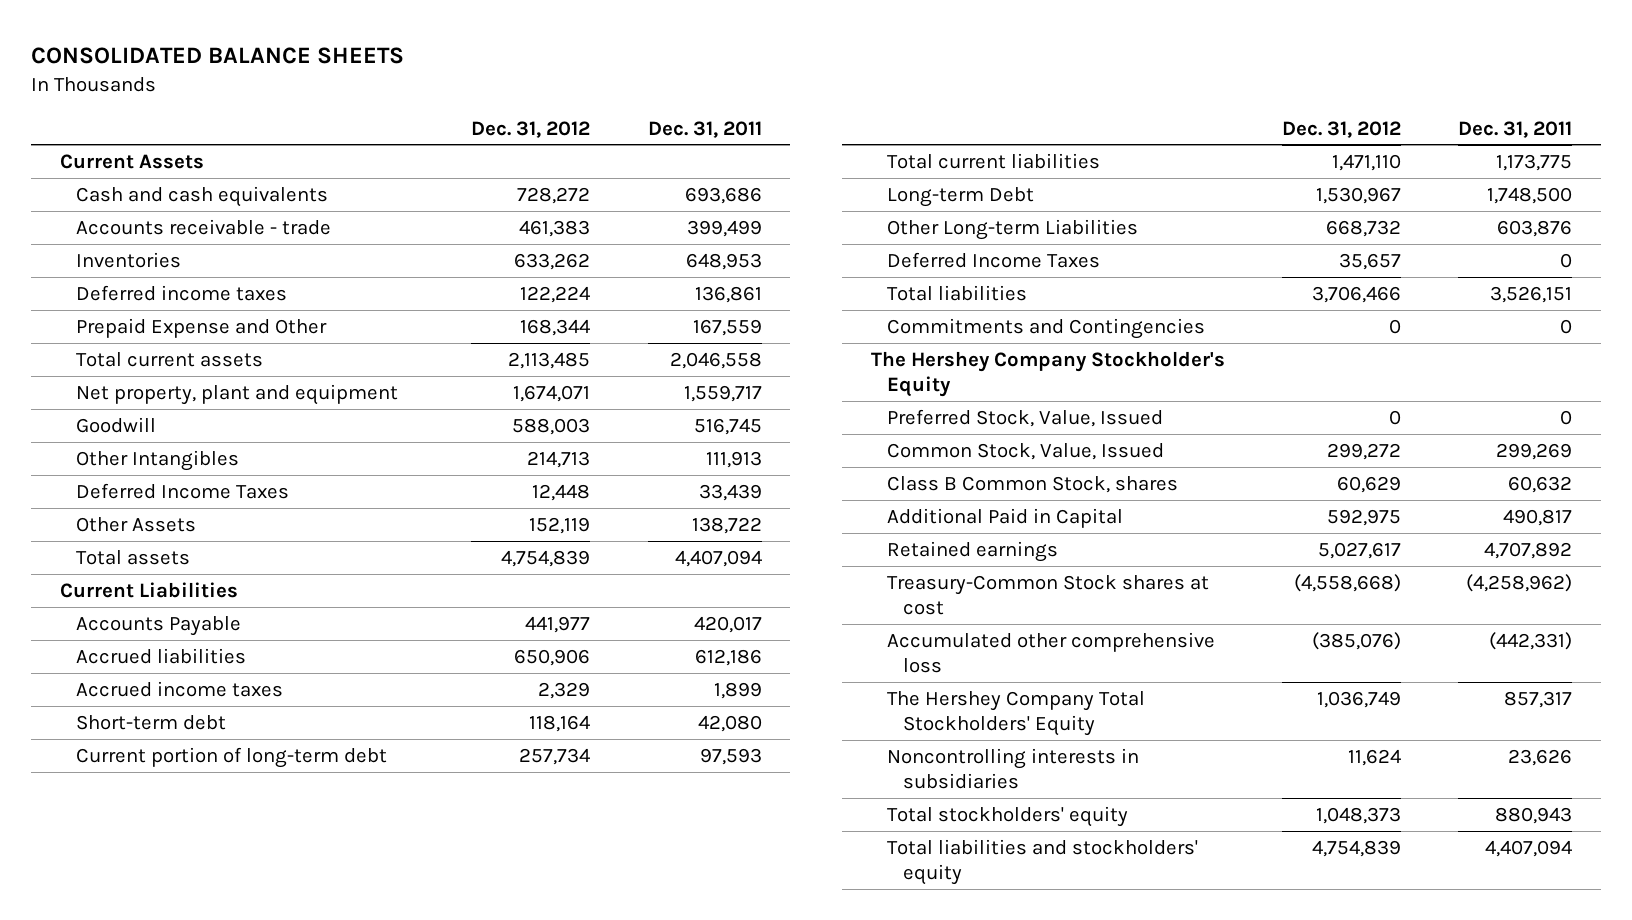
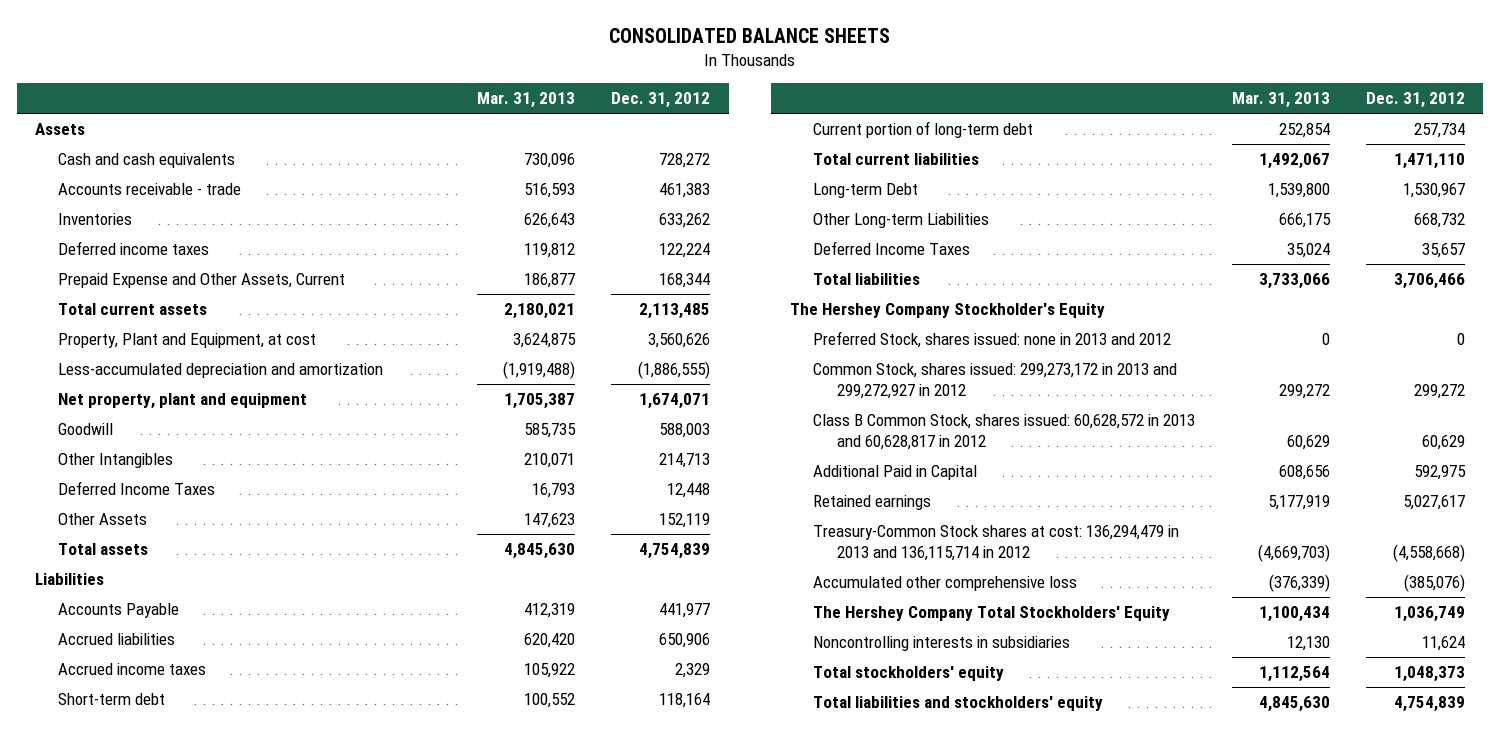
[647,120,762,138] Dec. 31, 2011 -> none
none -> [476,92,575,109] Mar. 31, 2013
[60,153,205,169] Current Assets -> [34,123,85,136] Assets
[76,317,328,338] Prepaid Expense and Other -> [58,273,346,289] Prepaid Expense and Other Assets, Current
none -> [58,333,317,349] Property, Plant and Equipment, at cost
none -> [58,363,384,379] Less-accumulated depreciation and amortization
[60,581,239,598] Current Liabilities -> [34,573,104,586] Liabilities
[886,317,1205,339] Commitments and Contingencies -> none
[886,408,1163,427] Preferred Stock, Value, Issued -> [813,331,1172,349] Preferred Stock, shares issued: none in 2013 and 2012
[886,442,1164,460] Common Stock, Value, Issued -> [813,363,1178,399] Common Stock, shares issued: 299,273,172 in 2013 and 299,272,927 in 2012
[886,475,1178,493] Class B Common Stock, shares -> [813,414,1196,450] Class B Common Stock, shares issued: 60,628,572 in 2013 and 60,628,817 in 2012
[886,574,1209,615] Treasury-Common Stock shares at cost -> [813,525,1180,561] Treasury-Common Stock shares at cost: 136,294,479 in 2013 and 136,115,714 in 2012

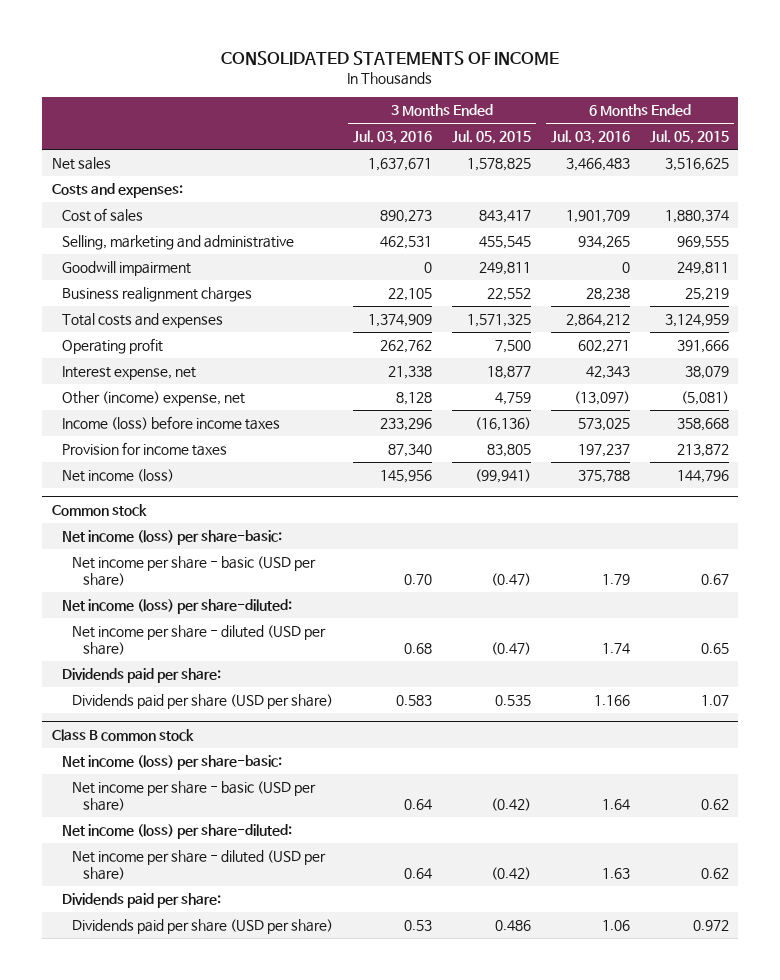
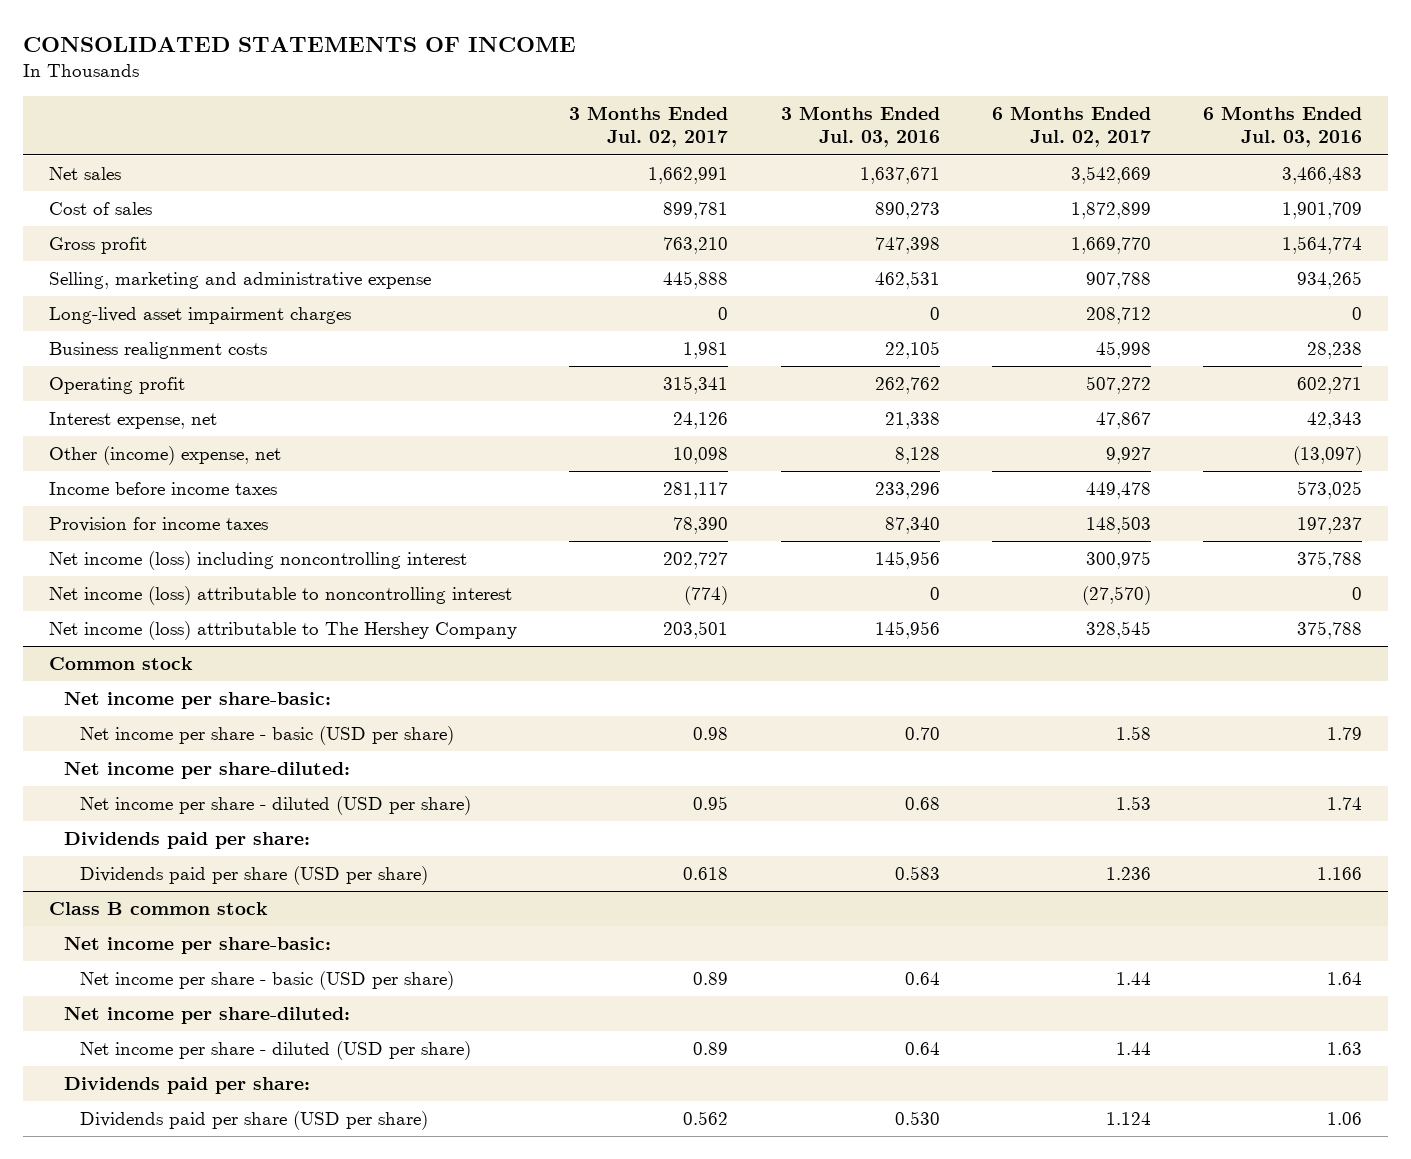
[452,130,532,145] Jul. 05, 2015 -> none
[649,130,729,145] Jul. 05, 2015 -> none
none -> [569,105,729,148] 3 Months Ended Jul. 02, 2017
none -> [991,105,1151,148] 6 Months Ended Jul. 02, 2017
[51,183,183,199] Costs and expenses: -> none
[62,261,192,277] Goodwill impairment -> none
[62,313,224,329] Total costs and expenses -> none
none -> [49,237,148,255] Gross profit
[62,235,295,251] Selling, marketing and administrative -> [49,272,432,290] Selling, marketing and administrative expense
none -> [49,307,352,325] Long-lived asset impairment charges
[62,287,253,303] Business realignment charges -> [49,342,268,360] Business realignment costs
[62,416,281,431] Income (loss) before income taxes -> [49,482,278,496] Income before income taxes
none -> [49,551,468,571] Net income (loss) including noncontrolling interest
none -> [49,586,513,606] Net income (loss) attributable to noncontrolling interest
[62,469,175,483] Net income (loss) -> [49,621,518,641] Net income (loss) attributable to The Hershey Company
[62,530,283,546] Net income (loss) per share-basic: -> [64,692,332,710] Net income per share-basic:
[62,599,293,615] Net income (loss) per share-diluted: -> [64,762,351,780] Net income per share-diluted:
[62,755,283,771] Net income (loss) per share-basic: -> [64,937,332,955] Net income per share-basic:
[62,824,293,840] Net income (loss) per share-diluted: -> [64,1007,351,1025] Net income per share-diluted:
[404,920,433,932] 0.53 -> [894,1111,940,1126] 0.530

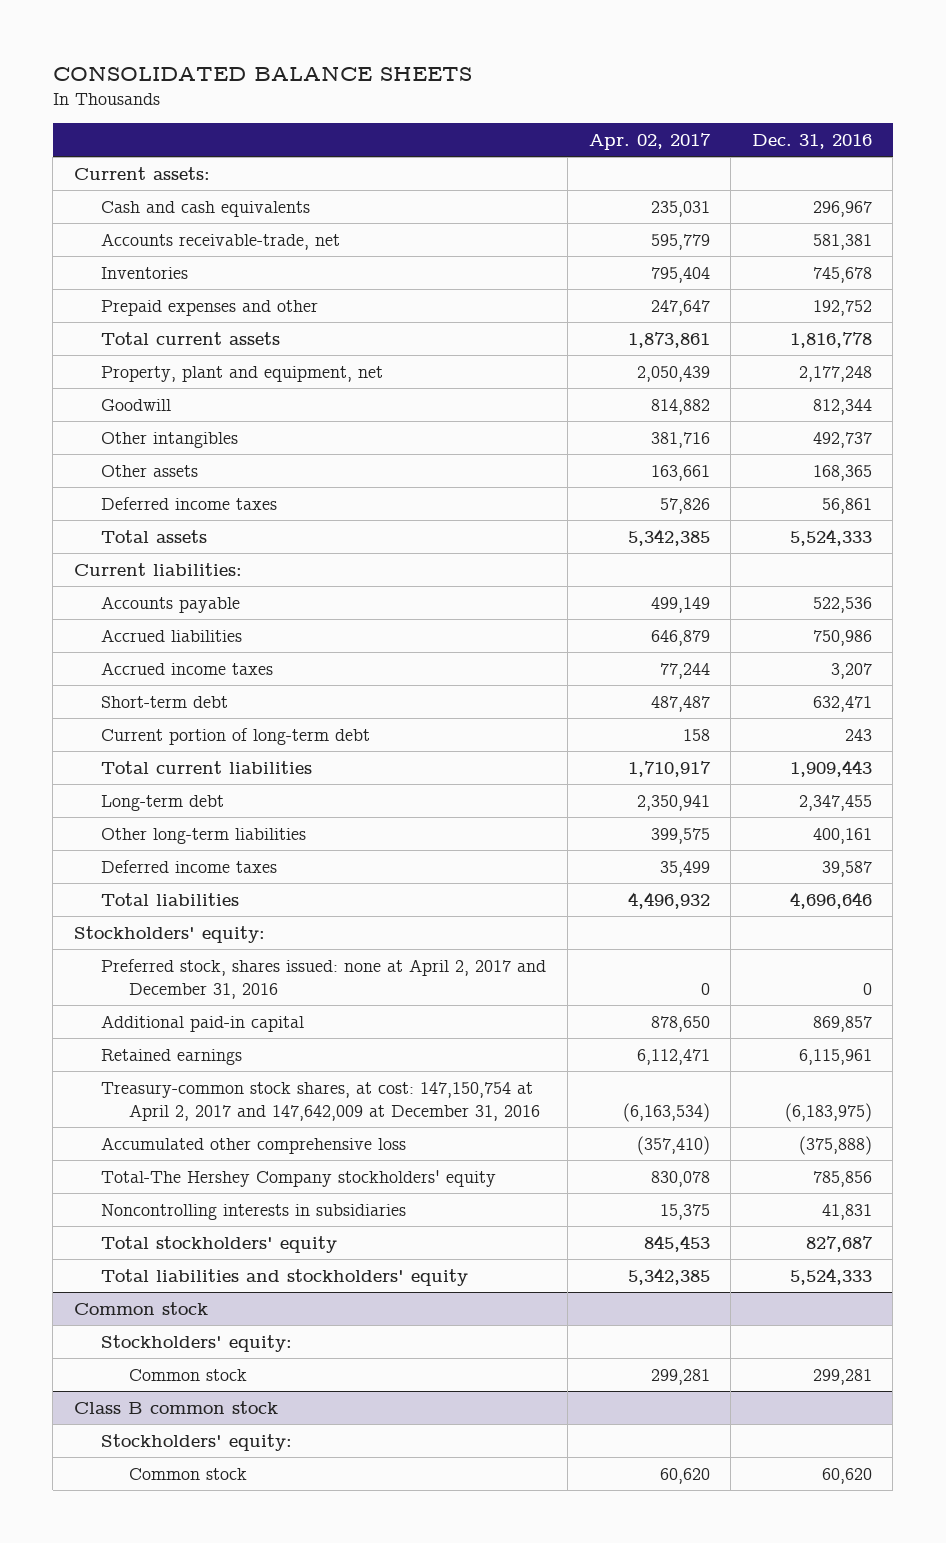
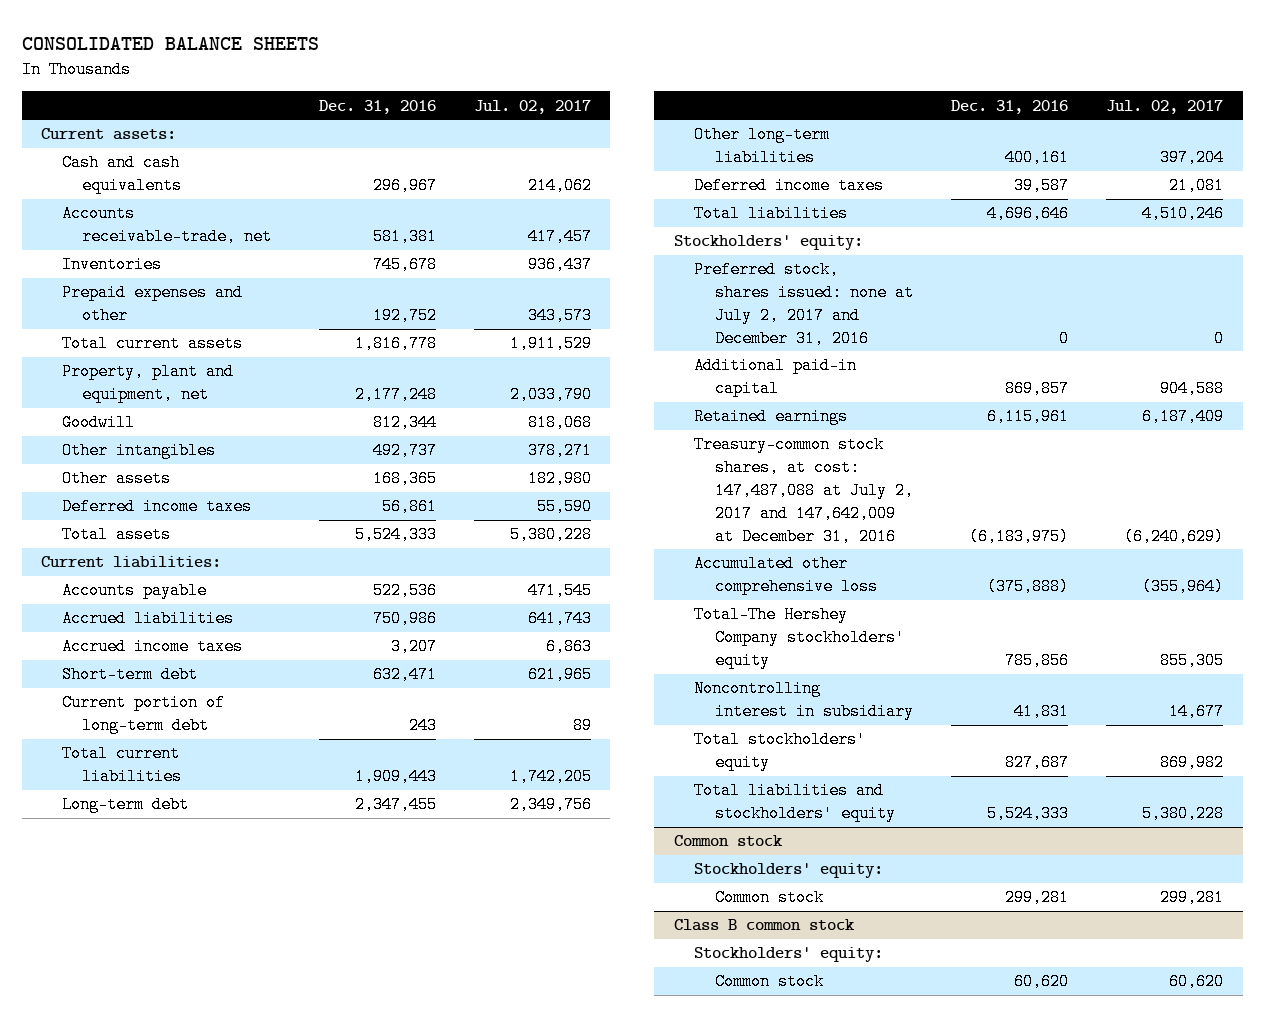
[588,133,711,151] Apr. 02, 2017 -> none
none -> [474,99,592,114] Jul. 02, 2017
[101,958,547,999] Preferred stock, shares issued: none at April 2, 2017 and December 31, 2016 -> [694,261,914,347] Preferred stock, shares issued: none at July 2, 2017 and December 31, 2016
[101,1081,540,1121] Treasury-common stock shares, at cost: 147,150,754 at April 2, 2017 and 147,642,009 at December 31, 2016 -> [694,436,914,545] Treasury-common stock shares, at cost: 147,487,088 at July 2, 2017 and 147,642,009 at December 31, 2016
[101,1203,407,1220] Noncontrolling interests in subsidiaries -> [694,680,914,721] Noncontrolling interest in subsidiary

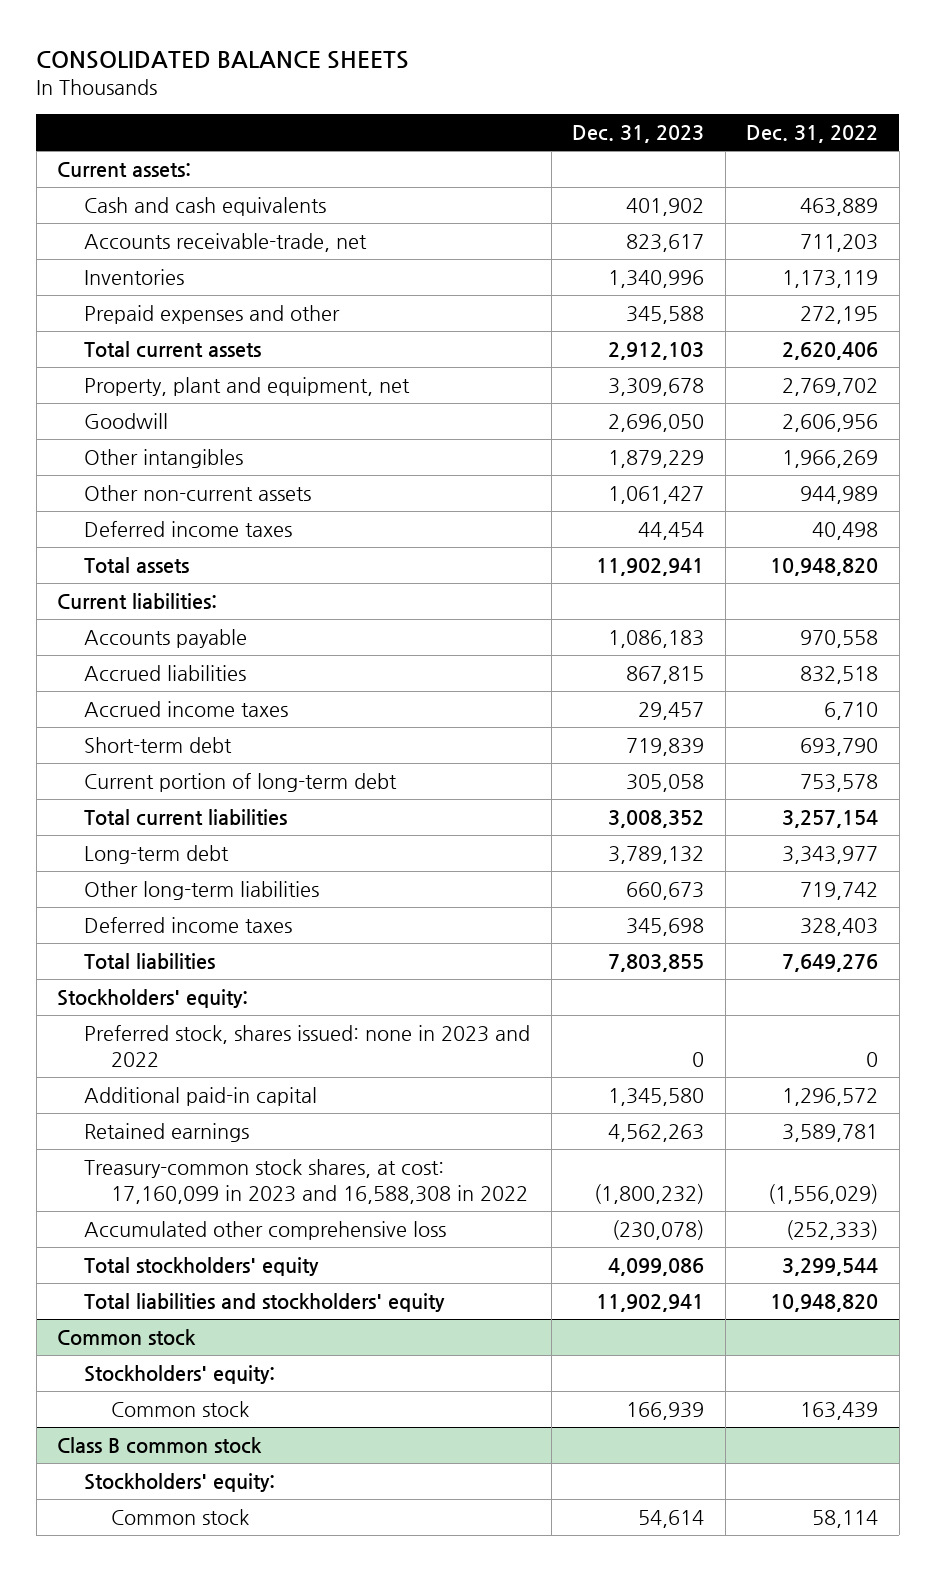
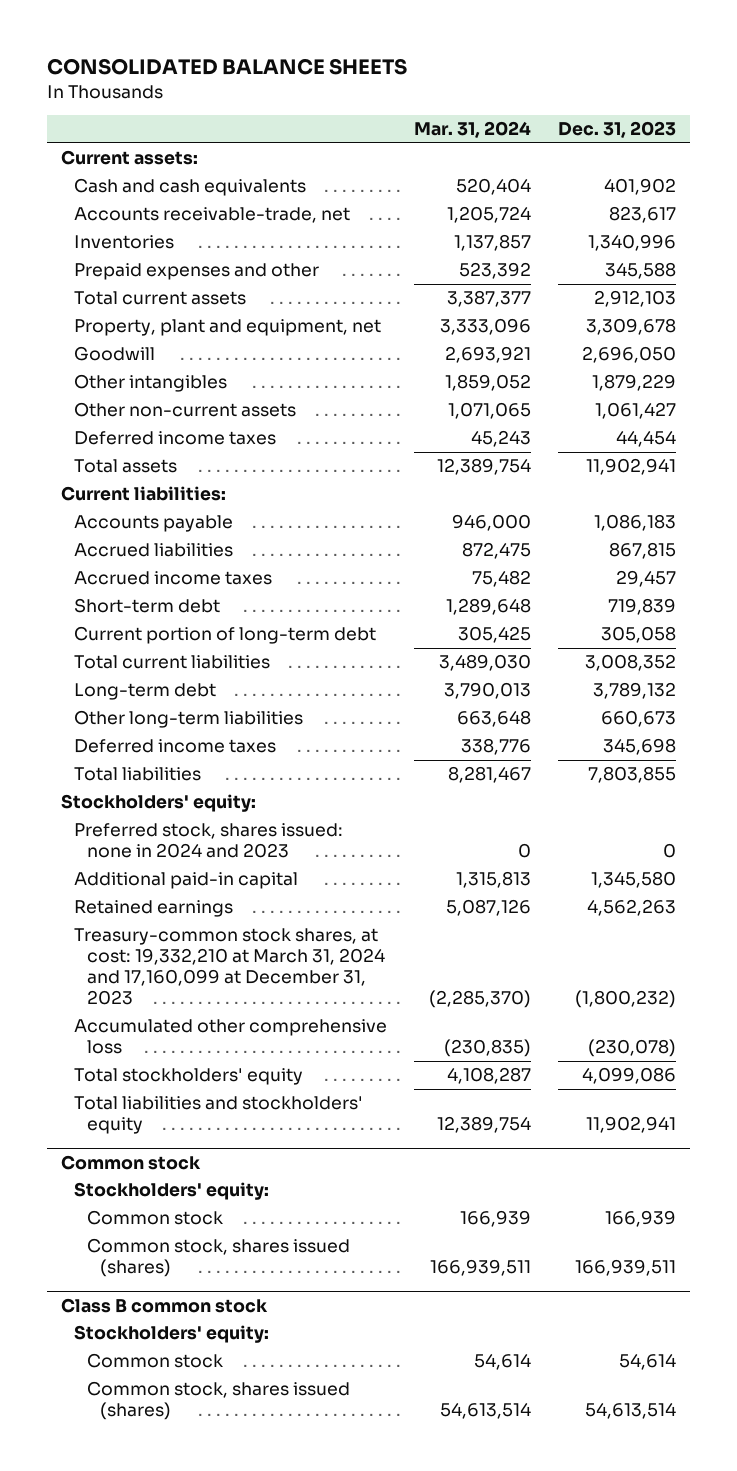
[746,125,879,144] Dec. 31, 2022 -> none
none -> [414,121,532,139] Mar. 31, 2024
[84,1025,531,1067] Preferred stock, shares issued: none in 2023 and 2022 -> [73,823,343,859] Preferred stock, shares issued: none in 2024 and 2023
[84,1159,529,1204] Treasury-common stock shares, at cost: 17,160,099 in 2023 and 16,588,308 in 2022 -> [73,928,386,1006] Treasury-common stock shares, at cost: 19,332,210 at March 31, 2024 and 17,160,099 at December 31, 2023
none -> [87,1238,351,1278] Common stock, shares issued (shares)
none -> [87,1381,351,1421] Common stock, shares issued (shares)

